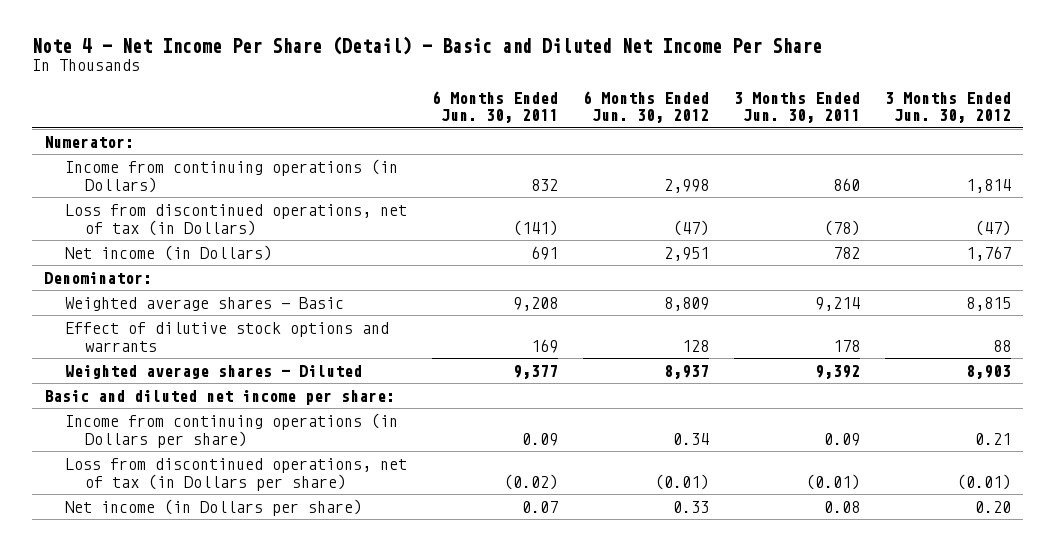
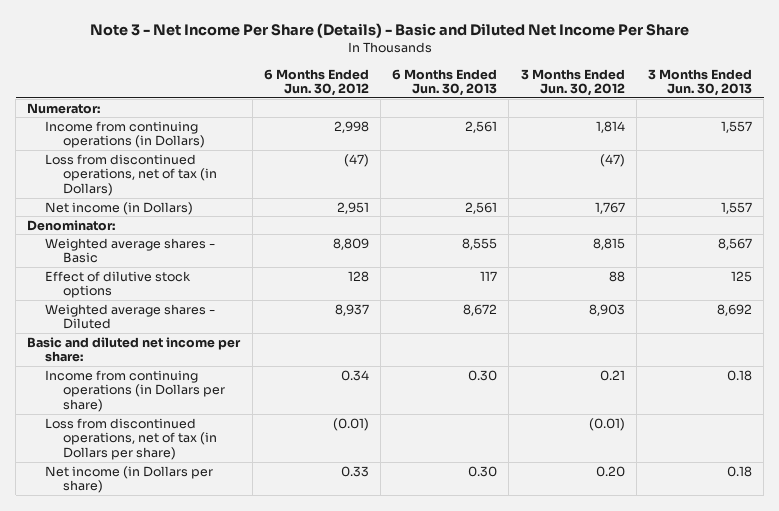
[31,35,822,55] Note 4 - Net Income Per Share (Detail) - Basic and Diluted Net Income Per Share -> [89,23,689,39] Note 3 - Net Income Per Share (Details) - Basic and Diluted Net Income Per Share
[431,90,558,124] 6 Months Ended Jun. 30, 2011 -> none
[733,91,860,124] 3 Months Ended Jun. 30, 2011 -> none
none -> [392,68,498,97] 6 Months Ended Jun. 30, 2013
none -> [647,68,752,97] 3 Months Ended Jun. 30, 2013
[64,321,389,352] Effect of dilutive stock options and warrants -> [45,270,192,299] Effect of dilutive stock options

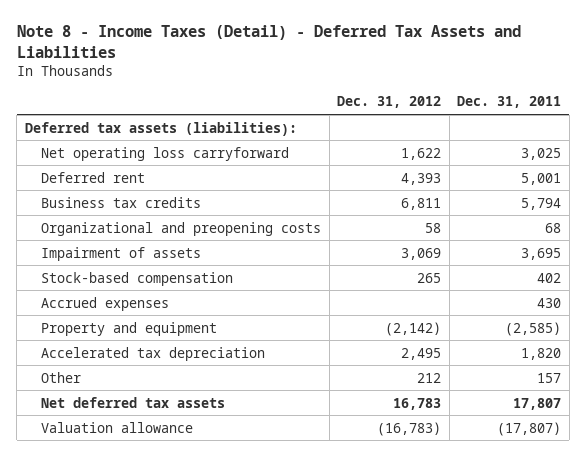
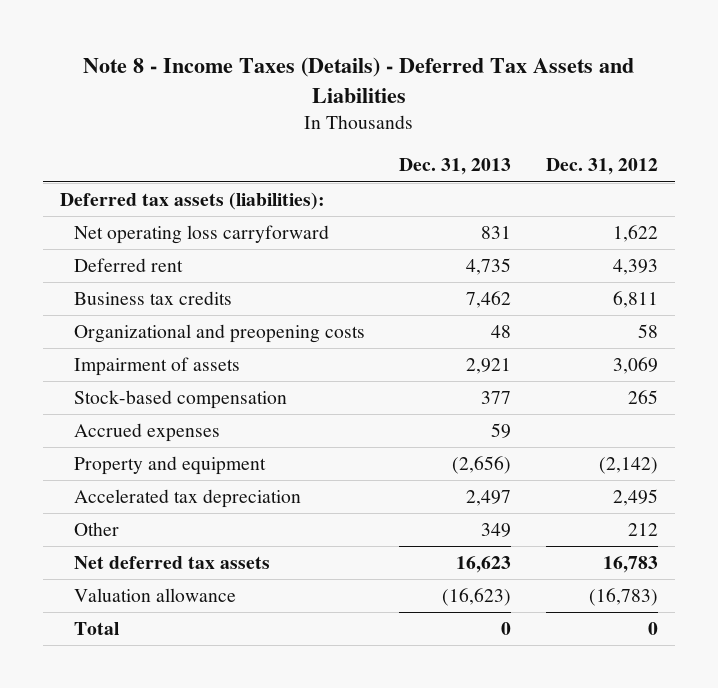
[16,25,521,58] Note 8 - Income Taxes (Detail) - Deferred Tax Assets and Liabilities -> [82,56,634,103] Note 8 - Income Taxes (Details) - Deferred Tax Assets and Liabilities
[457,96,562,109] Dec. 31, 2011 -> none
none -> [399,158,512,176] Dec. 31, 2013
none -> [74,622,120,636] Total

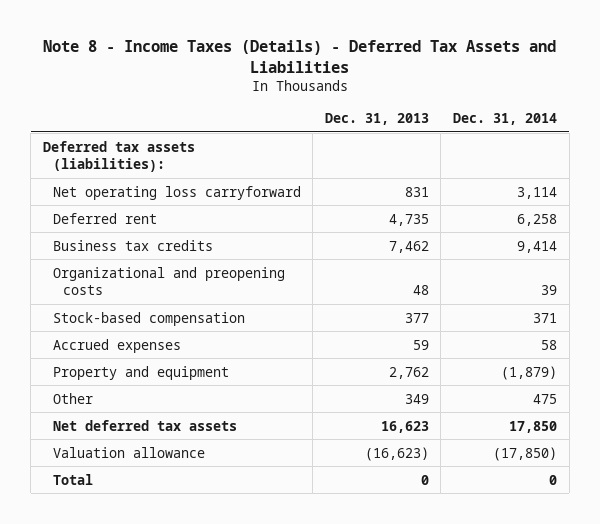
[545,158,658,176] Dec. 31, 2012 -> none
none -> [453,112,558,125] Dec. 31, 2014
[74,357,241,377] Impairment of assets -> none
[74,489,302,509] Accelerated tax depreciation -> none
[452,456,512,475] (2,656) -> [388,366,429,379] 2,762

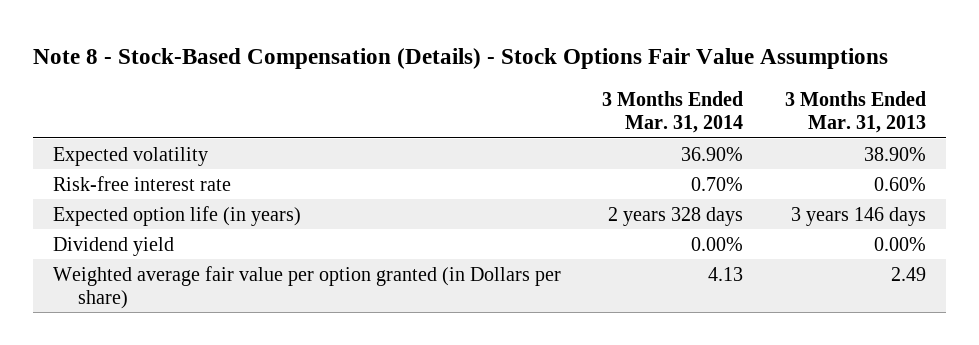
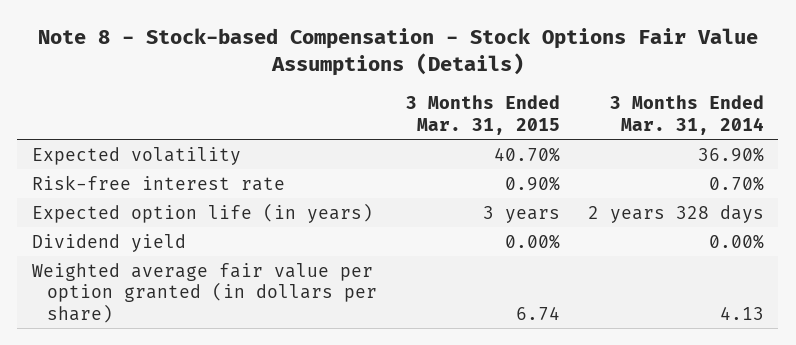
[32,48,888,70] Note 8 - Stock-Based Compensation (Details) - Stock Options Fair Value Assumptions -> [37,28,758,77] Note 8 - Stock-based Compensation - Stock Options Fair Value Assumptions (Details)
[784,90,926,134] 3 Months Ended Mar. 31, 2013 -> none
none -> [405,95,560,136] 3 Months Ended Mar. 31, 2015
[53,265,562,310] Weighted average fair value per option granted (in Dollars per share) -> [31,262,378,323] Weighted average fair value per option granted (in dollars per share)

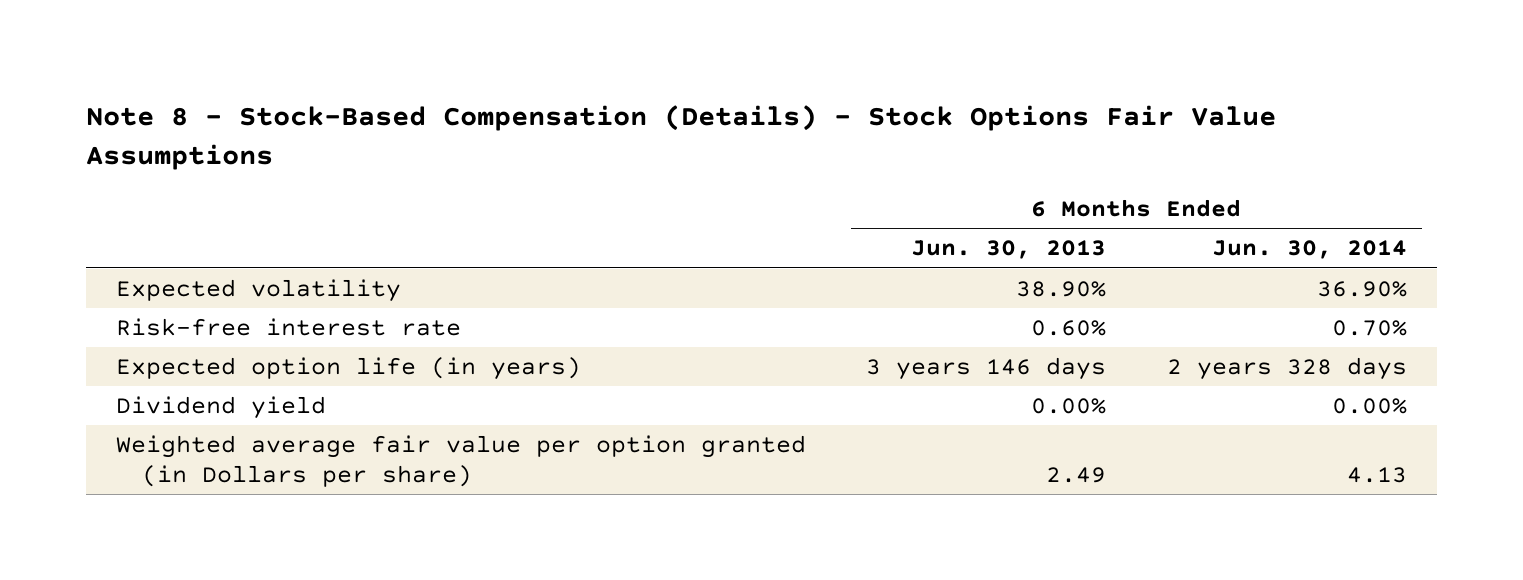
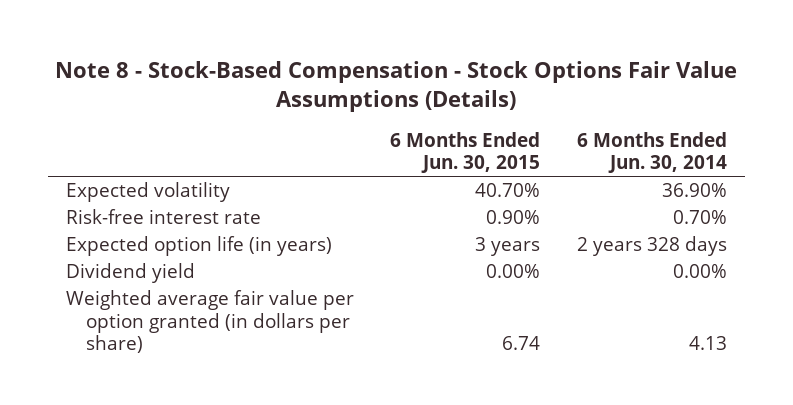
[85,104,1276,170] Note 8 - Stock-Based Compensation (Details) - Stock Options Fair Value Assumptions -> [55,60,738,113] Note 8 - Stock-Based Compensation - Stock Options Fair Value Assumptions (Details)
[911,240,1107,260] Jun. 30, 2013 -> none
none -> [390,132,541,174] 6 Months Ended Jun. 30, 2015
[115,435,806,488] Weighted average fair value per option granted (in Dollars per share) -> [66,290,355,353] Weighted average fair value per option granted (in dollars per share)

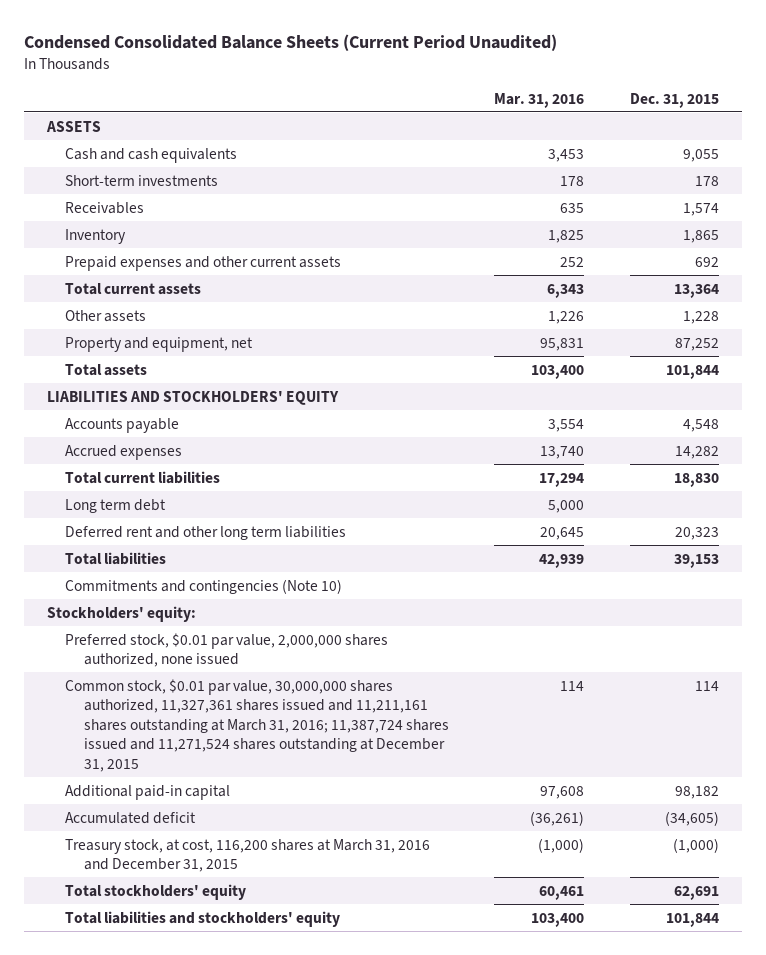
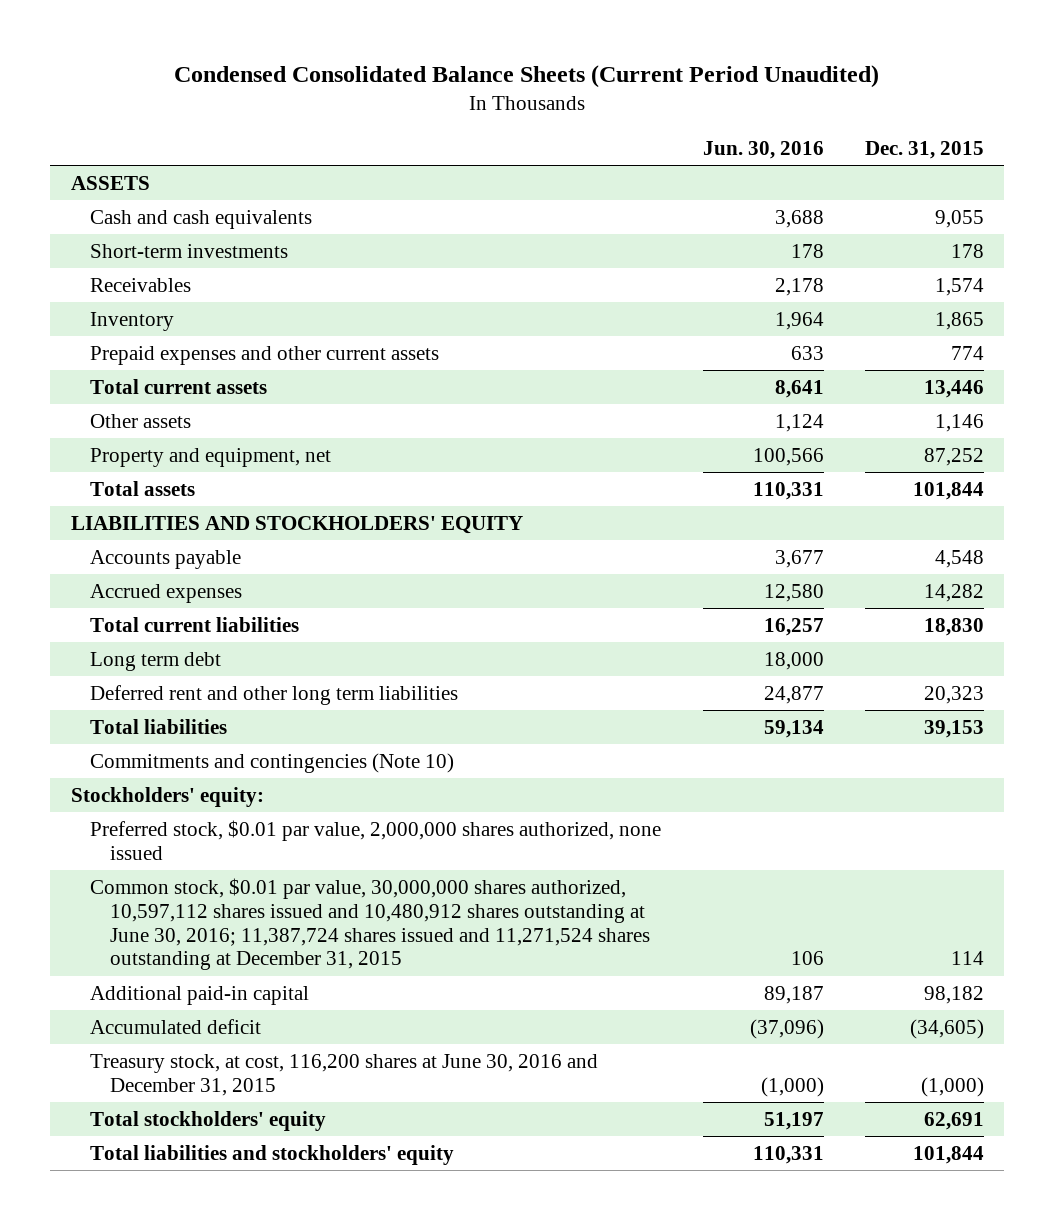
[494,92,585,108] Mar. 31, 2016 -> none
none -> [702,140,824,159] Jun. 30, 2016
[694,256,719,267] 692 -> [950,345,984,360] 774
[673,283,719,298] 13,364 -> [923,379,984,398] 13,446
[682,310,719,324] 1,228 -> [934,413,984,432] 1,146
[65,678,449,772] Common stock, $0.01 par value, 30,000,000 shares authorized, 11,327,361 shares issued and 11,211,161 shares outstanding at March 31, 2016; 11,387,724 shares issued and 11,271,524 shares outstanding at December 31, 2015 -> [90,877,650,971] Common stock, $0.01 par value, 30,000,000 shares authorized, 10,597,112 shares issued and 10,480,912 shares outstanding at June 30, 2016; 11,387,724 shares issued and 11,271,524 shares outstanding at December 31, 2015
[65,838,431,873] Treasury stock, at cost, 116,200 shares at March 31, 2016 and December 31, 2015 -> [90,1053,599,1096] Treasury stock, at cost, 116,200 shares at June 30, 2016 and December 31, 2015

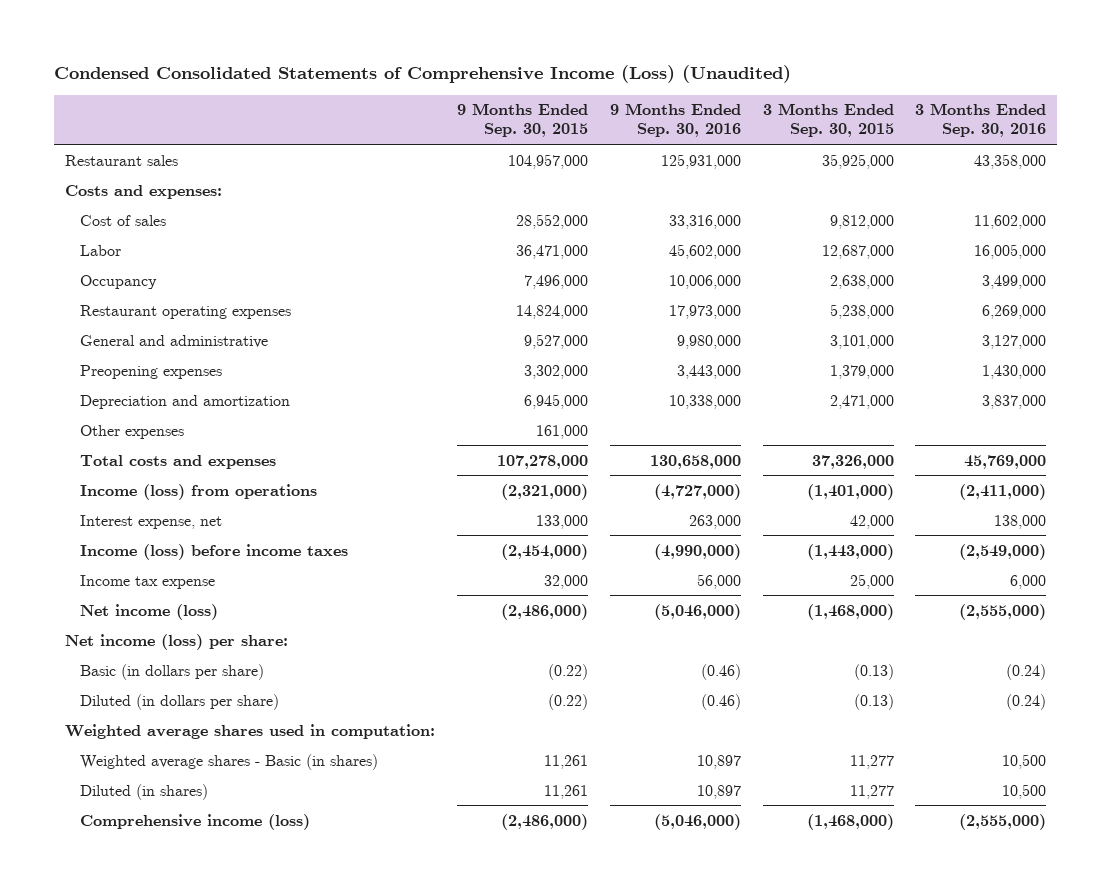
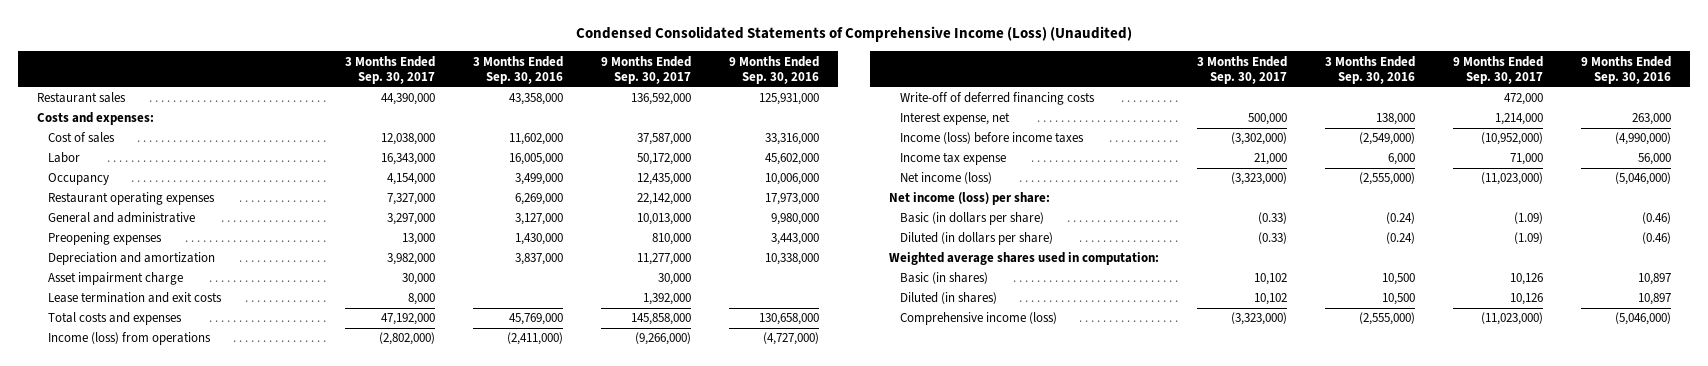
[457,103,589,138] 9 Months Ended Sep. 30, 2015 -> none
[762,103,894,138] 3 Months Ended Sep. 30, 2015 -> none
none -> [344,55,435,84] 3 Months Ended Sep. 30, 2017
none -> [600,55,691,84] 9 Months Ended Sep. 30, 2017
[79,424,184,439] Other expenses -> none
none -> [47,272,183,286] Asset impairment charge
none -> [47,292,222,304] Lease termination and exit costs
none -> [900,92,1096,106] Write-off of deferred financing costs
[79,753,378,770] Weighted average shares - Basic (in shares) -> [900,272,989,285] Basic (in shares)

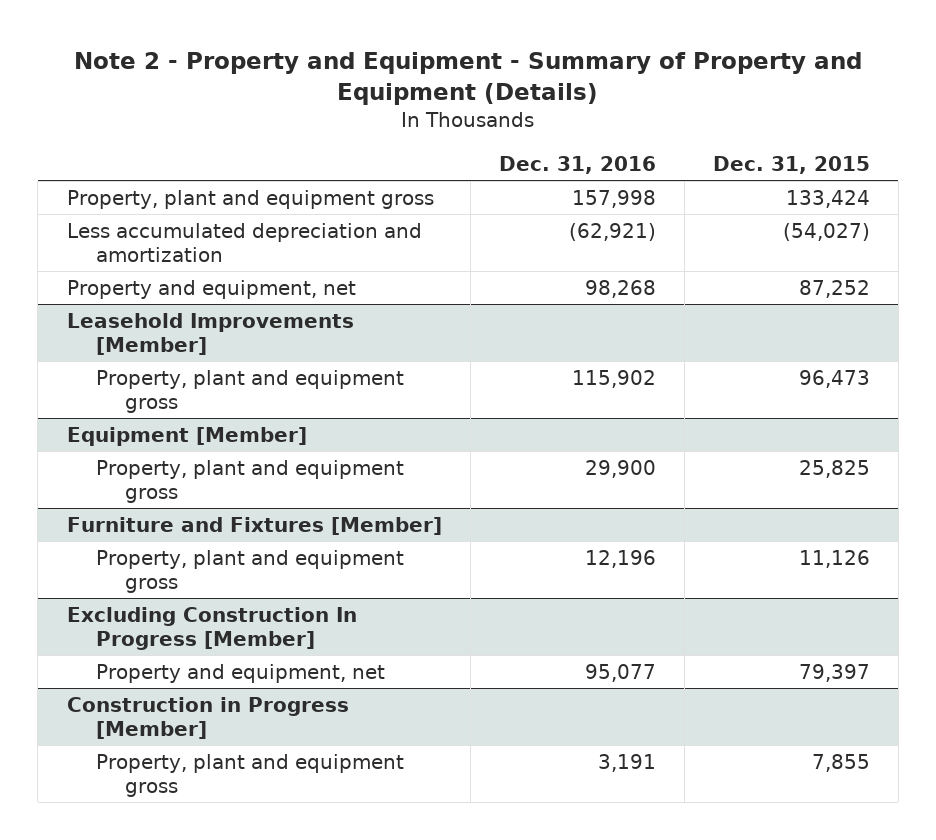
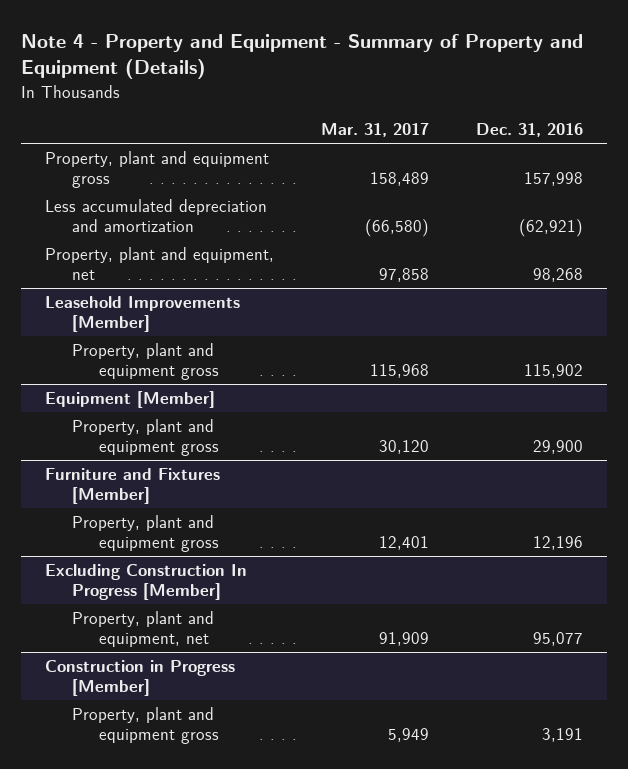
[74,52,863,106] Note 2 - Property and Equipment - Summary of Property and Equipment (Details) -> [21,33,584,80] Note 4 - Property and Equipment - Summary of Property and Equipment (Details)
[712,156,870,175] Dec. 31, 2015 -> none
none -> [320,122,429,137] Mar. 31, 2017
[66,279,356,299] Property and equipment, net -> [44,247,274,281] Property, plant and equipment, net
[95,663,385,683] Property and equipment, net -> [71,611,214,648] Property, plant and equipment, net

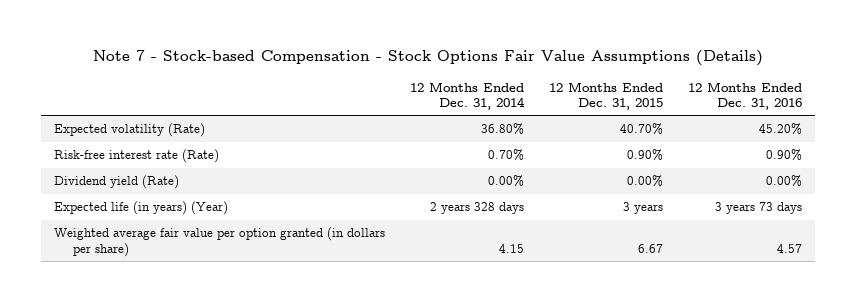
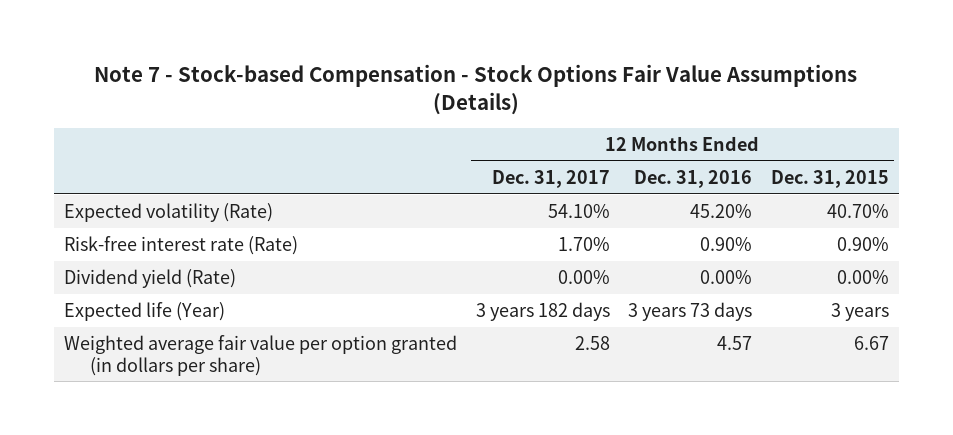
[409,81,525,110] 12 Months Ended Dec. 31, 2014 -> none
none -> [491,169,610,188] Dec. 31, 2017
[53,201,228,216] Expected life (in years) (Year) -> [63,301,225,321] Expected life (Year)

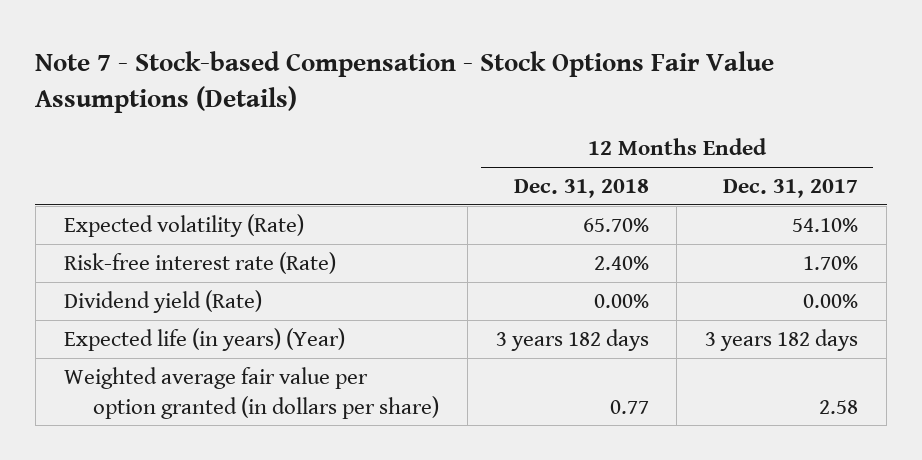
[634,169,753,188] Dec. 31, 2016 -> none
[771,169,890,188] Dec. 31, 2015 -> none
none -> [513,179,649,199] Dec. 31, 2018
[63,301,225,321] Expected life (Year) -> [63,327,345,351] Expected life (in years) (Year)

